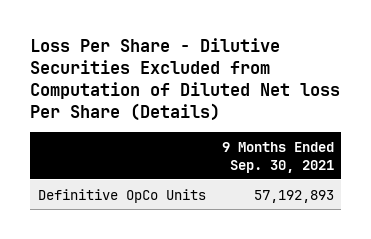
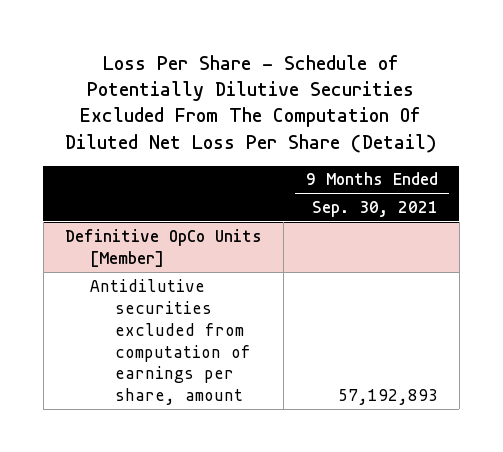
[29,37,340,121] Loss Per Share - Dilutive Securities Excluded from Computation of Diluted Net loss Per Share (Details) -> [65,54,438,153] Loss Per Share - Schedule of Potentially Dilutive Securities Excluded From The Computation Of Diluted Net Loss Per Share (Detail)
none -> [65,228,263,267] Definitive OpCo Units [Member]
[37,188,206,203] Definitive OpCo Units -> [90,278,252,406] Antidilutive securities excluded from computation of earnings per share, amount

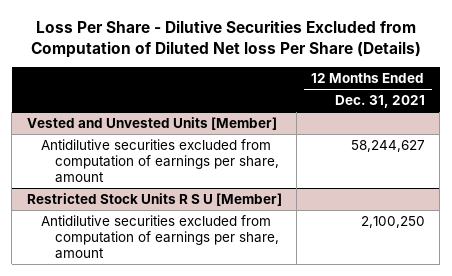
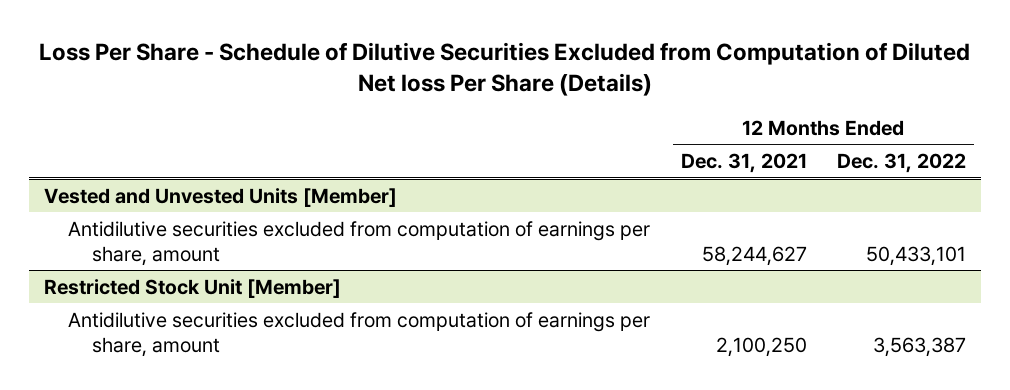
[30,19,421,58] Loss Per Share - Dilutive Securities Excluded from Computation of Diluted Net loss Per Share (Details) -> [39,42,971,97] Loss Per Share - Schedule of Dilutive Securities Excluded from Computation of Diluted Net loss Per Share (Details)
none -> [837,153,967,174] Dec. 31, 2022
[26,192,282,206] Restricted Stock Units R S U [Member] -> [44,278,342,298] Restricted Stock Unit [Member]

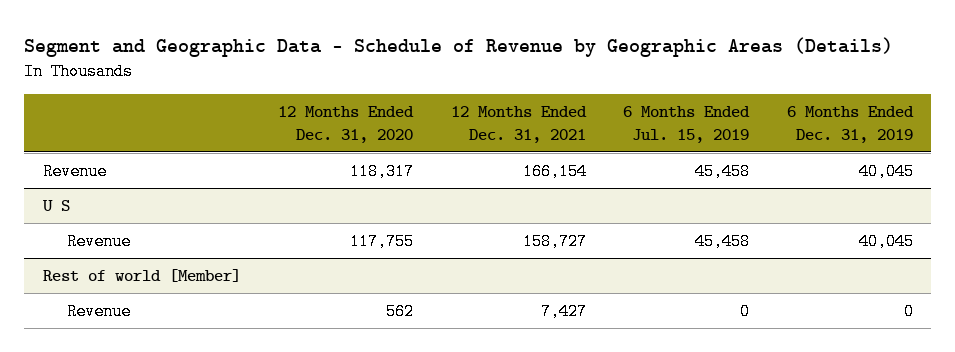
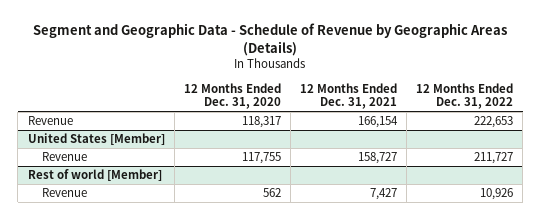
[623,106,751,143] 6 Months Ended Jul. 15, 2019 -> none
[786,106,914,143] 6 Months Ended Dec. 31, 2019 -> none
none -> [416,82,514,110] 12 Months Ended Dec. 31, 2022
[41,200,70,212] U S -> [27,133,165,146] United States [Member]

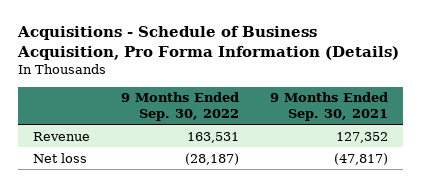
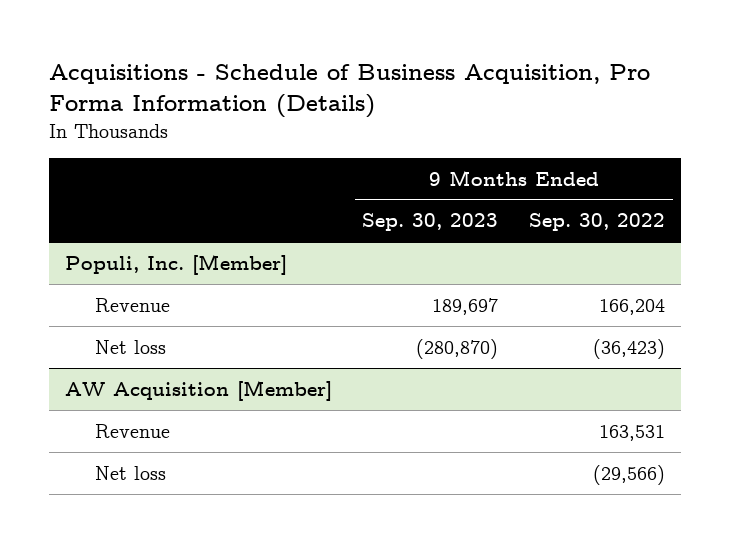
[269,92,388,122] 9 Months Ended Sep. 30, 2021 -> none
none -> [362,213,499,232] Sep. 30, 2023
none -> [64,253,287,275] Populi, Inc. [Member]
none -> [94,297,170,312] Revenue
none -> [94,339,166,354] Net loss
none -> [64,379,332,401] AW Acquisition [Member]
[184,152,239,165] (28,187) -> [593,464,666,485] (29,566)

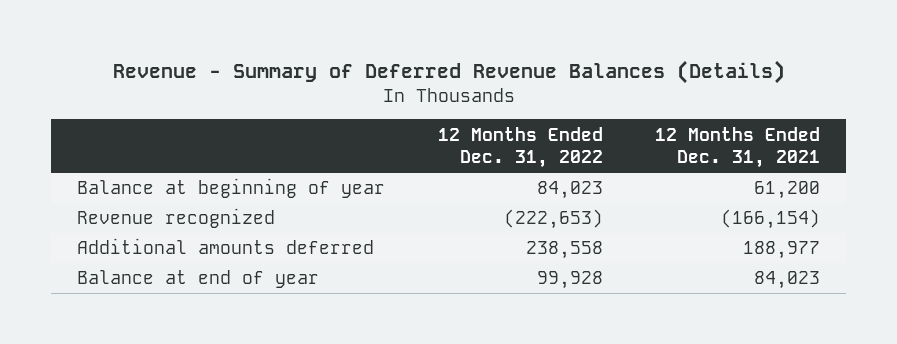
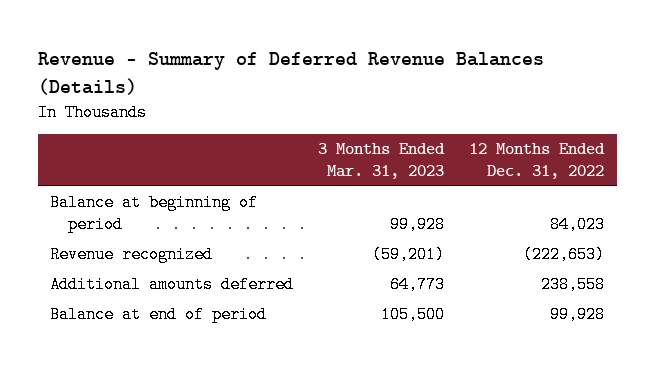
[655,126,821,169] 12 Months Ended Dec. 31, 2021 -> none
none -> [318,143,446,180] 3 Months Ended Mar. 31, 2023
[77,178,386,199] Balance at beginning of year -> [50,194,259,234] Balance at beginning of period
[77,270,320,289] Balance at end of year -> [50,306,268,324] Balance at end of period

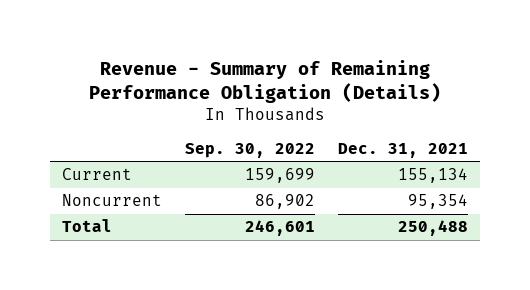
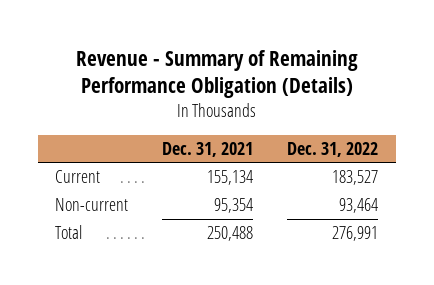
[185,142,316,158] Sep. 30, 2022 -> none
none -> [287,141,379,157] Dec. 31, 2022
[61,194,162,207] Noncurrent -> [55,198,129,212] Non-current

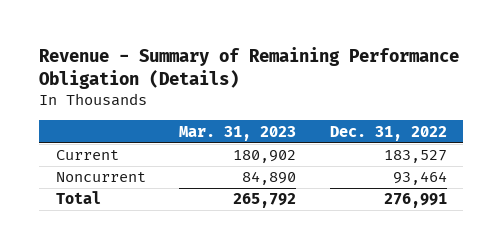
[162,141,254,157] Dec. 31, 2021 -> none
none -> [179,125,297,141] Mar. 31, 2023
[55,198,129,212] Non-current -> [55,172,146,183] Noncurrent

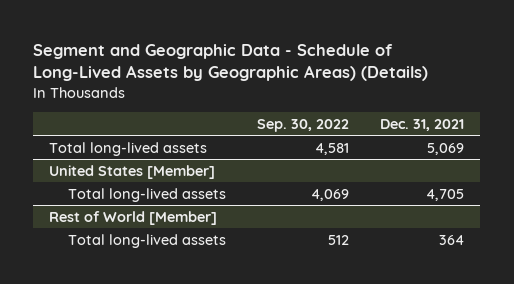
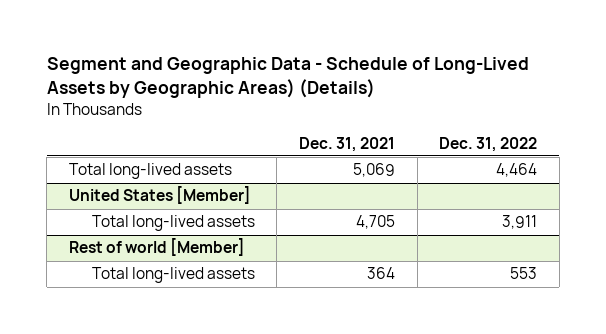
[256,118,349,132] Sep. 30, 2022 -> none
none -> [439,136,538,152] Dec. 31, 2022
[49,210,218,225] Rest of World [Member] -> [68,238,245,257] Rest of world [Member]

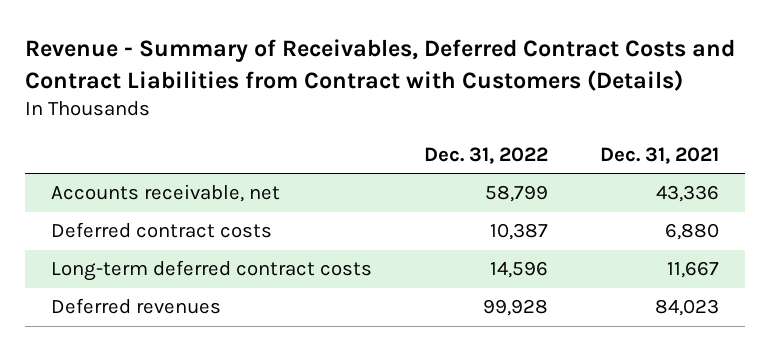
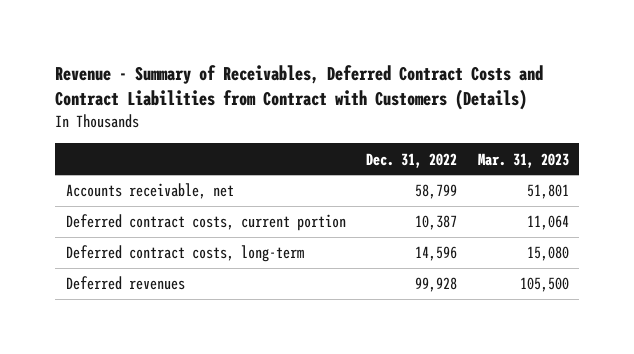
[600,146,720,164] Dec. 31, 2021 -> none
none -> [477,152,569,168] Mar. 31, 2023
[50,222,272,239] Deferred contract costs -> [65,214,346,232] Deferred contract costs, current portion
[50,260,372,282] Long-term deferred contract costs -> [65,245,304,263] Deferred contract costs, long-term

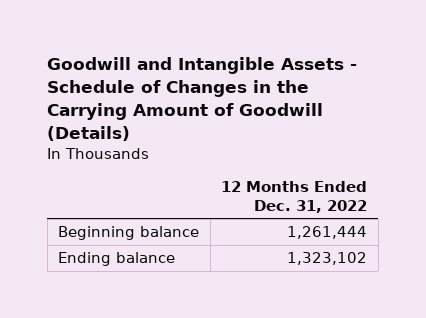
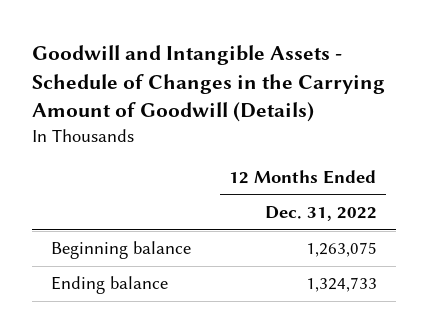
[287,226,368,240] 1,261,444 -> [305,242,377,258] 1,263,075
[287,252,368,266] 1,323,102 -> [305,277,377,293] 1,324,733

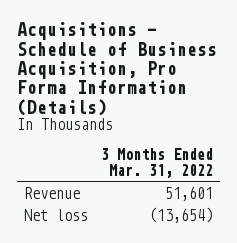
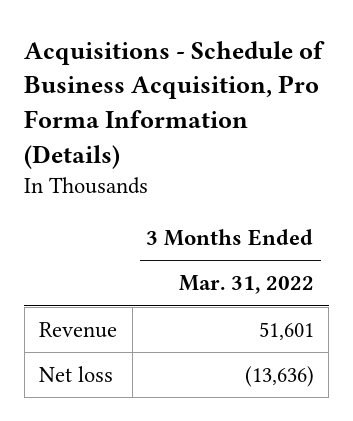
[149,206,214,223] (13,654) -> [244,365,314,387] (13,636)

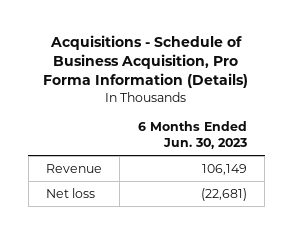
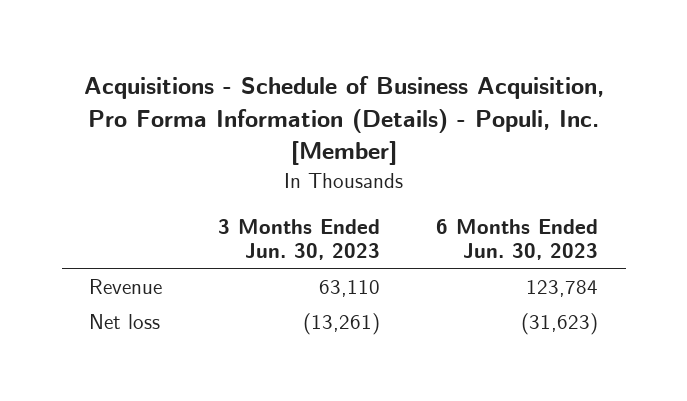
[43,35,249,89] Acquisitions - Schedule of Business Acquisition, Pro Forma Information (Details) -> [83,76,604,166] Acquisitions - Schedule of Business Acquisition, Pro Forma Information (Details) - Populi, Inc. [Member]
none -> [218,218,381,261] 3 Months Ended Jun. 30, 2023
[201,164,247,176] 106,149 -> [525,279,598,297] 123,784
[200,188,247,202] (22,681) -> [520,312,598,335] (31,623)

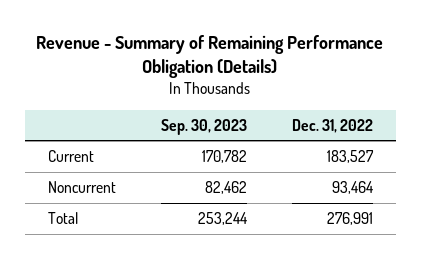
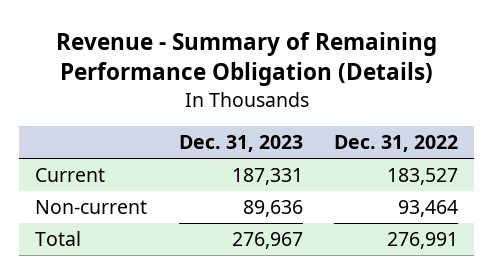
[160,118,247,135] Sep. 30, 2023 -> none
none -> [178,135,303,153] Dec. 31, 2023
[47,181,116,194] Noncurrent -> [34,200,147,215] Non-current

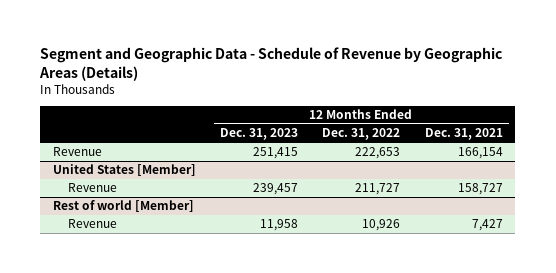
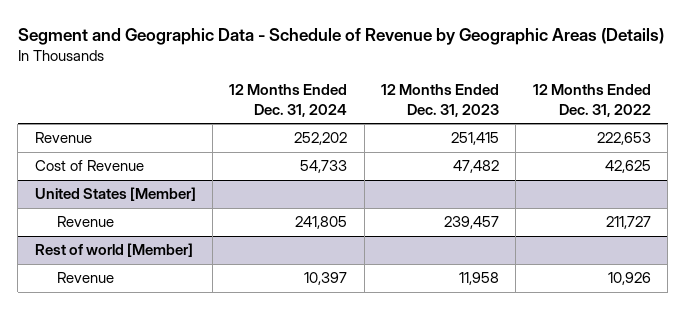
[424,128,503,141] Dec. 31, 2021 -> none
none -> [229,84,348,117] 12 Months Ended Dec. 31, 2024
none -> [34,160,144,172] Cost of Revenue

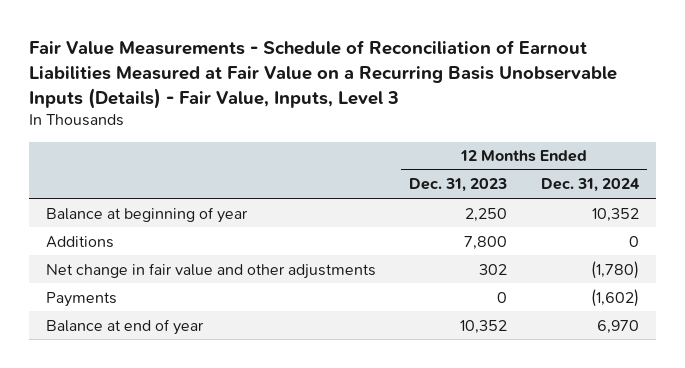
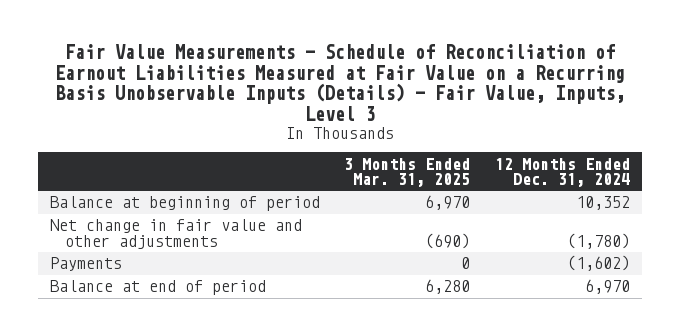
[409,178,508,193] Dec. 31, 2023 -> none
none -> [344,157,471,188] 3 Months Ended Mar. 31, 2025
[45,235,114,248] Additions -> none
[45,206,248,223] Balance at beginning of year -> [50,196,321,212] Balance at beginning of period
[45,318,204,335] Balance at end of year -> [50,280,267,296] Balance at end of period

